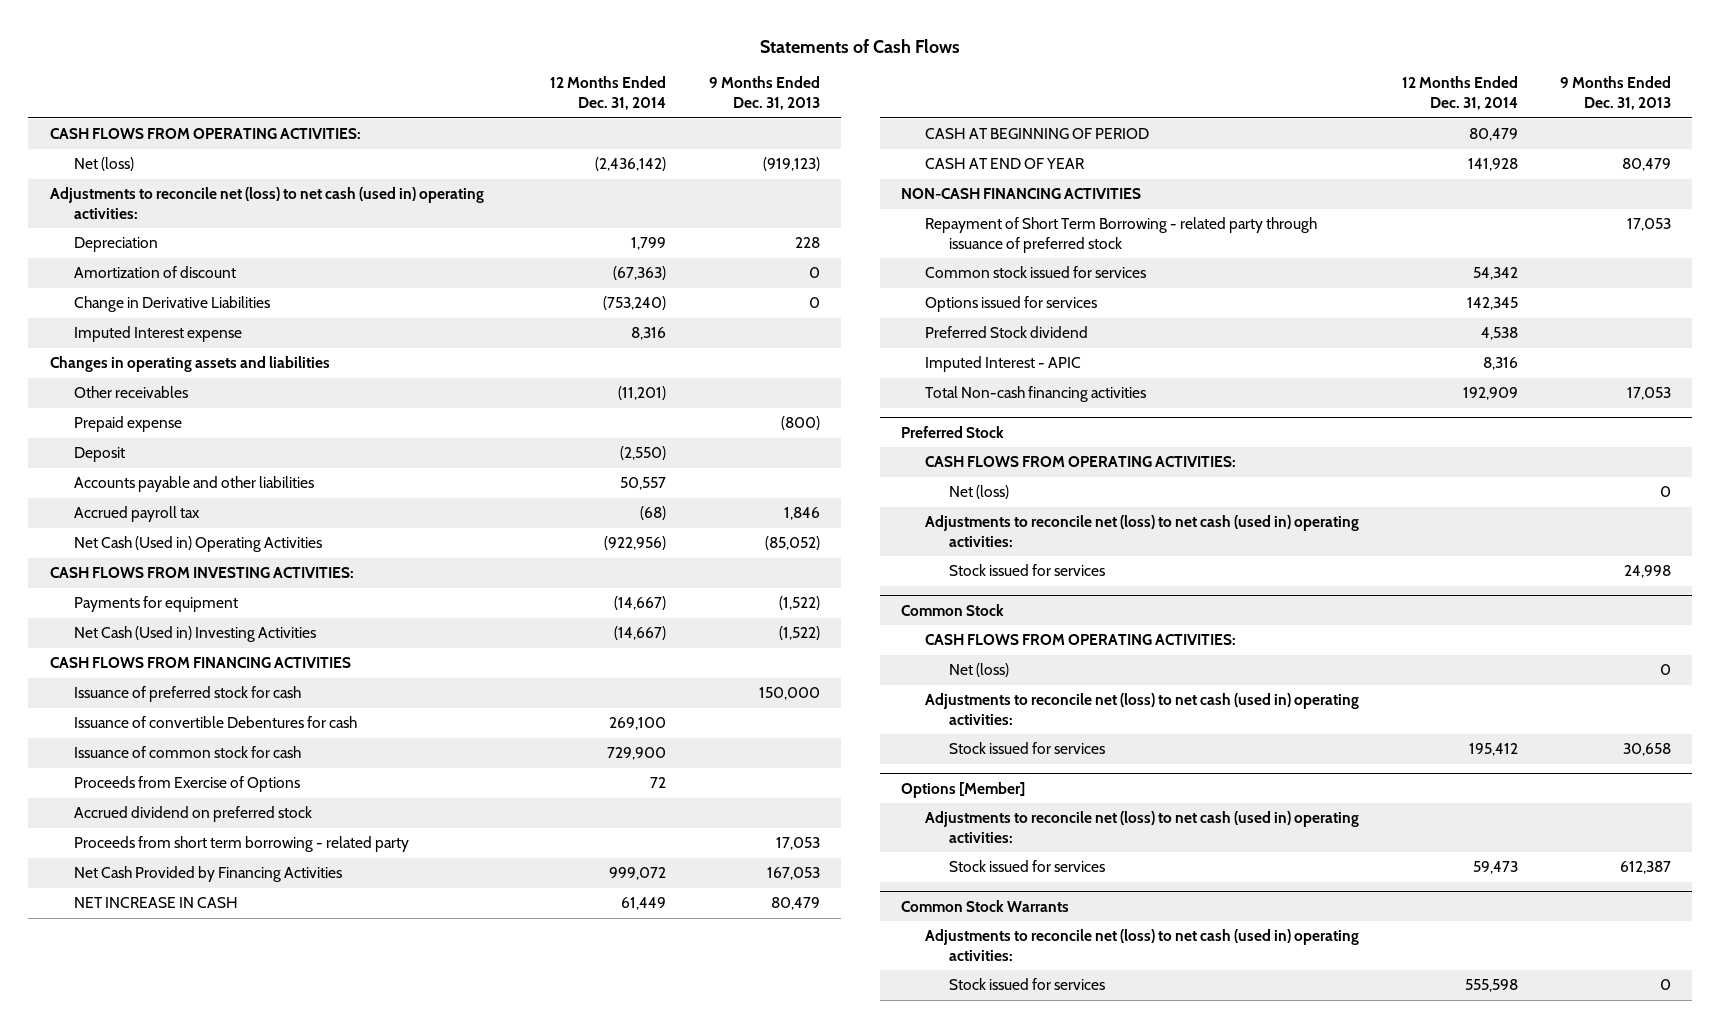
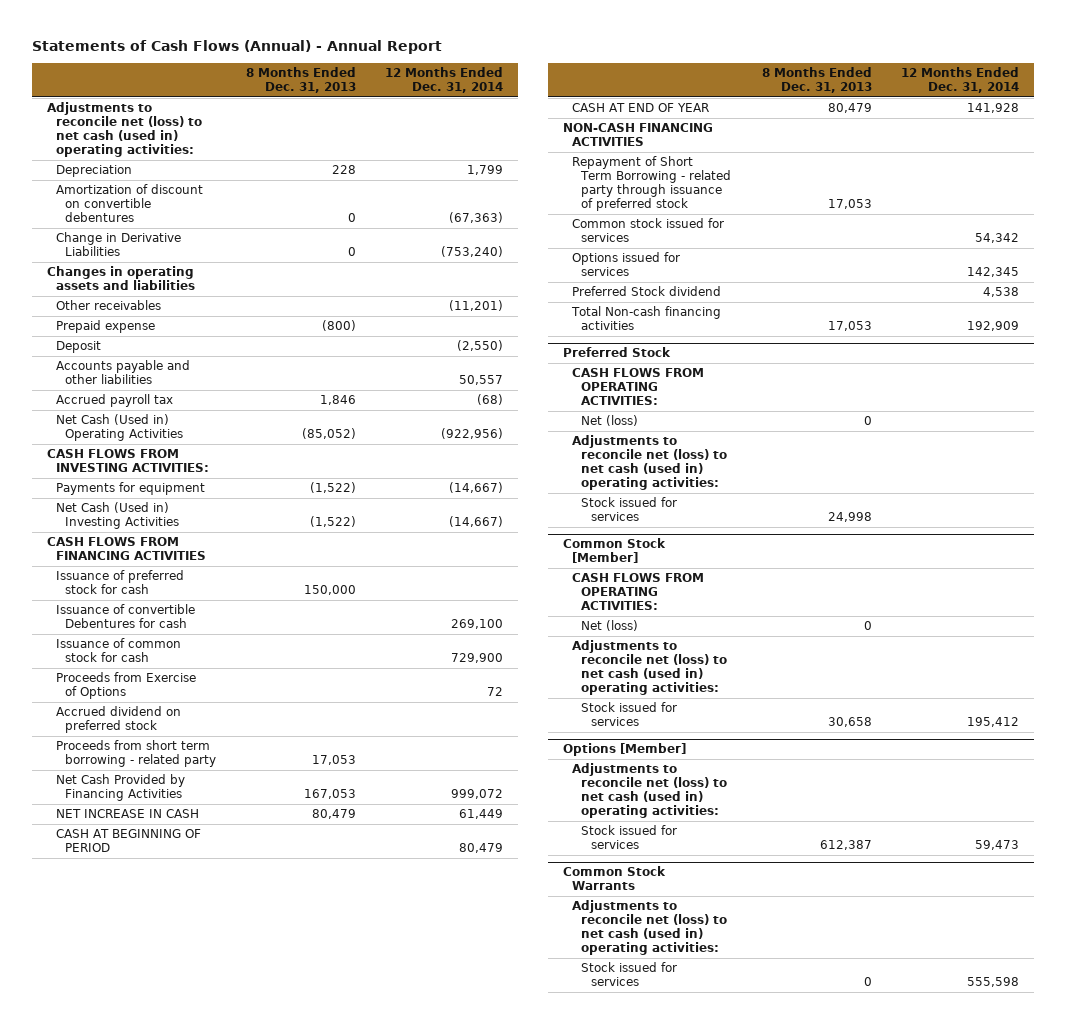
[760,38,961,53] Statements of Cash Flows -> [32,39,443,54] Statements of Cash Flows (Annual) - Annual Report
[708,76,820,111] 9 Months Ended Dec. 31, 2013 -> none
none -> [245,67,356,94] 8 Months Ended Dec. 31, 2013
[49,128,361,140] CASH FLOWS FROM OPERATING ACTIVITIES: -> none
[73,157,134,172] Net (loss) -> none
[73,266,236,279] Amortization of discount -> [56,184,204,223] Amortization of discount on convertible debentures
[73,326,242,343] Imputed Interest expense -> none
[925,356,1082,373] Imputed Interest - APIC -> none
[901,604,1005,617] Common Stock -> [562,538,666,564] Common Stock [Member]

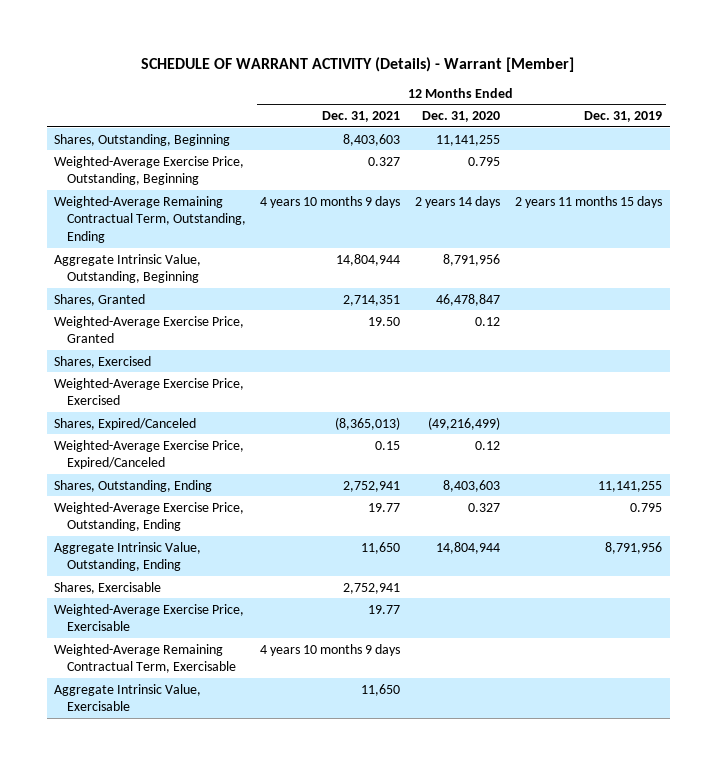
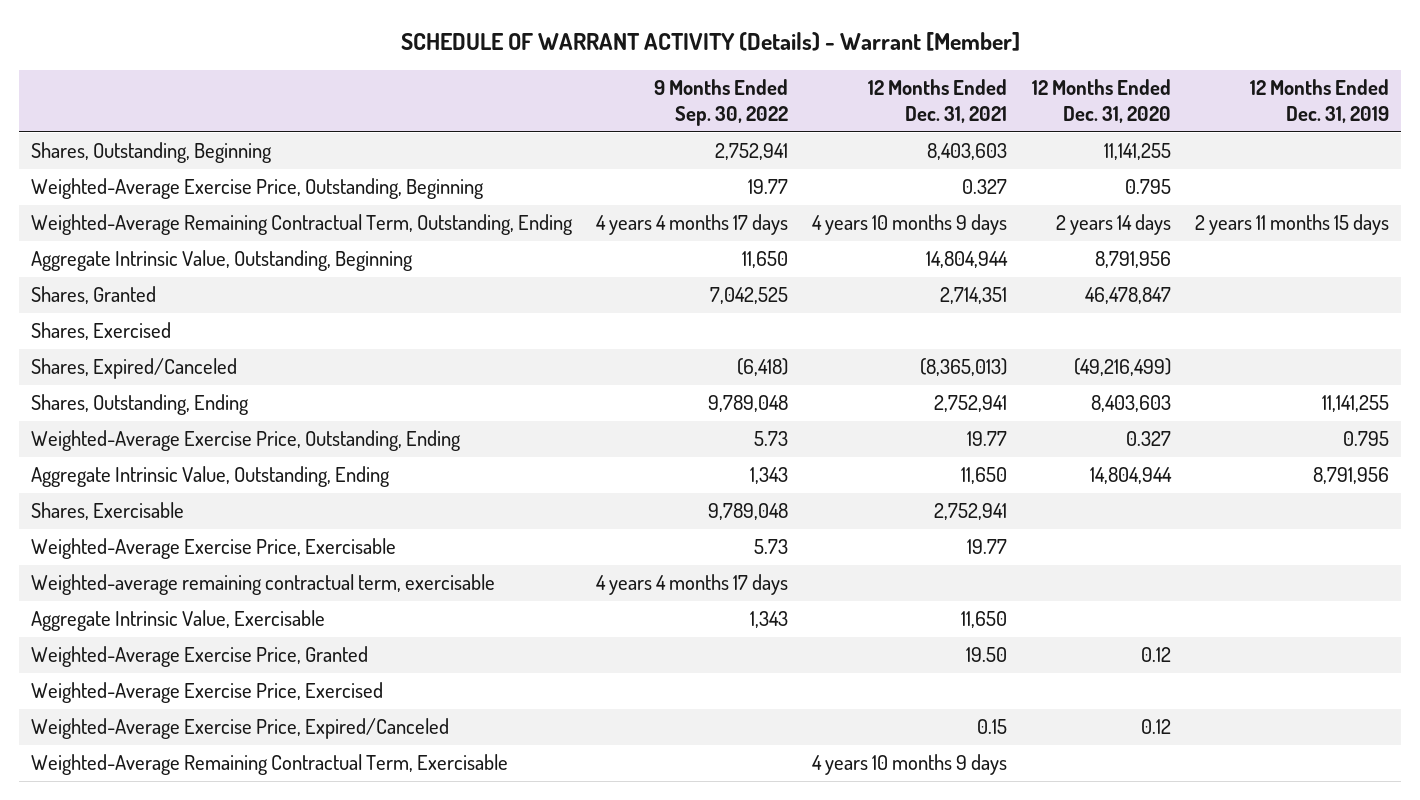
none -> [654,79,789,127] 9 Months Ended Sep. 30, 2022
none -> [30,574,495,596] Weighted-average remaining contractual term, exercisable
[54,315,245,344] Weighted-Average Exercise Price, Granted -> [30,646,368,668] Weighted-Average Exercise Price, Granted
[54,377,245,406] Weighted-Average Exercise Price, Exercised -> [30,682,383,704] Weighted-Average Exercise Price, Exercised
[54,439,245,470] Weighted-Average Exercise Price, Expired/Canceled -> [30,718,449,740] Weighted-Average Exercise Price, Expired/Canceled
[54,643,236,674] Weighted-Average Remaining Contractual Term, Exercisable -> [30,754,508,776] Weighted-Average Remaining Contractual Term, Exercisable

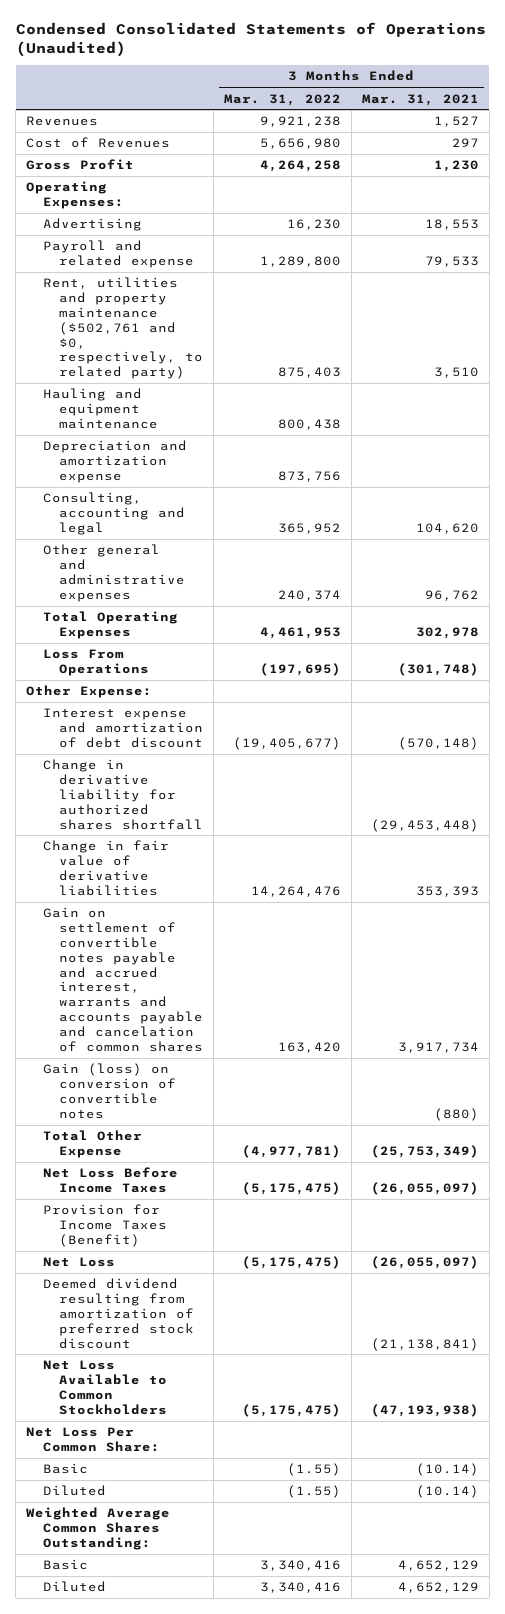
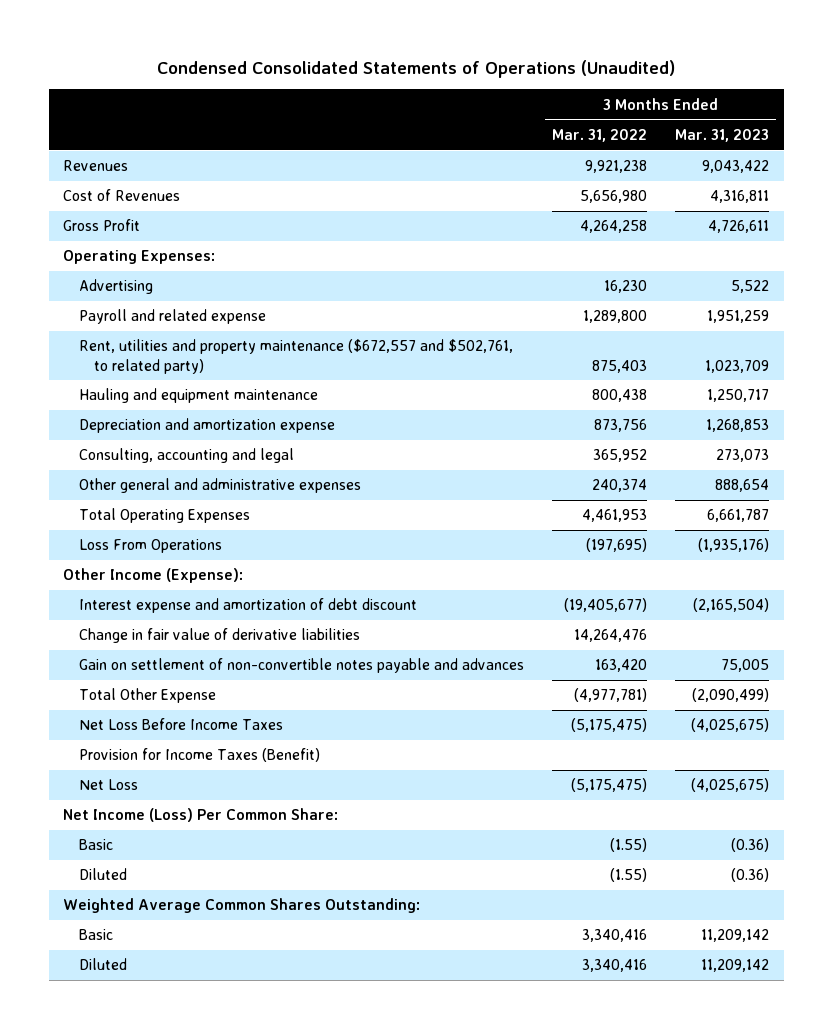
[361,93,479,106] Mar. 31, 2021 -> none
none -> [675,129,770,143] Mar. 31, 2023
[42,277,203,380] Rent, utilities and property maintenance ($502,761 and $0, respectively, to related party) -> [78,339,513,374] Rent, utilities and property maintenance ($672,557 and $502,761, to related party)
[26,685,153,699] Other Expense: -> [63,568,244,584] Other Income (Expense):
[42,759,203,830] Change in derivative liability for authorized shares shortfall -> none
[42,1063,176,1119] Gain (loss) on conversion of convertible notes -> none
[42,907,203,1052] Gain on settlement of convertible notes payable and accrued interest, warrants and accounts payable and cancelation of common shares -> [78,658,524,674] Gain on settlement of non-convertible notes payable and advances
[42,1278,194,1349] Deemed dividend resulting from amortization of preferred stock discount -> none
[42,1360,167,1415] Net Loss Available to Common Stockholders -> none
[26,1427,160,1453] Net Loss Per Common Share: -> [63,808,339,823] Net Income (Loss) Per Common Share:

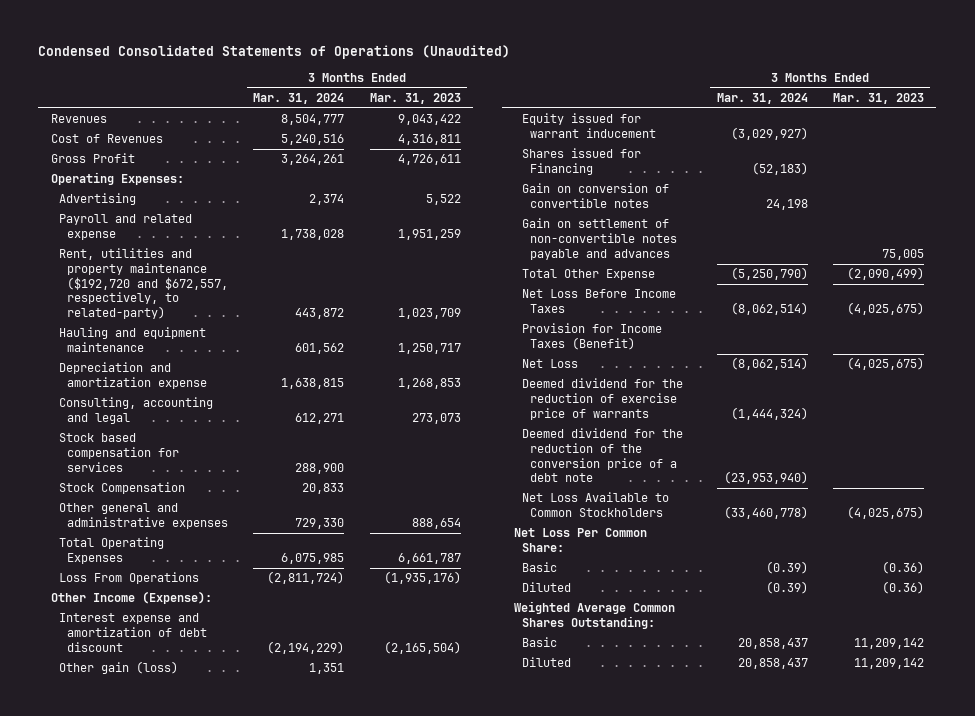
[551,129,647,143] Mar. 31, 2022 -> none
none -> [253,92,345,104] Mar. 31, 2024
[78,339,513,374] Rent, utilities and property maintenance ($672,557 and $502,761, to related party) -> [59,248,229,319] Rent, utilities and property maintenance ($192,720 and $672,557, respectively, to related-party)
none -> [59,433,180,472] Stock based compensation for services
none -> [59,482,186,495] Stock Compensation
[78,628,360,644] Change in fair value of derivative liabilities -> none
none -> [59,661,179,675] Other gain (loss)
none -> [522,113,657,138] Equity issued for warrant inducement
none -> [522,148,642,175] Shares issued for Financing
none -> [522,183,670,208] Gain on conversion of convertible notes
none -> [522,378,684,420] Deemed dividend for the reduction of exercise price of warrants
none -> [522,428,684,483] Deemed dividend for the reduction of the conversion price of a debt note
none -> [522,492,670,517] Net Loss Available to Common Stockholders
[63,808,339,823] Net Income (Loss) Per Common Share: -> [514,528,648,552] Net Loss Per Common Share:

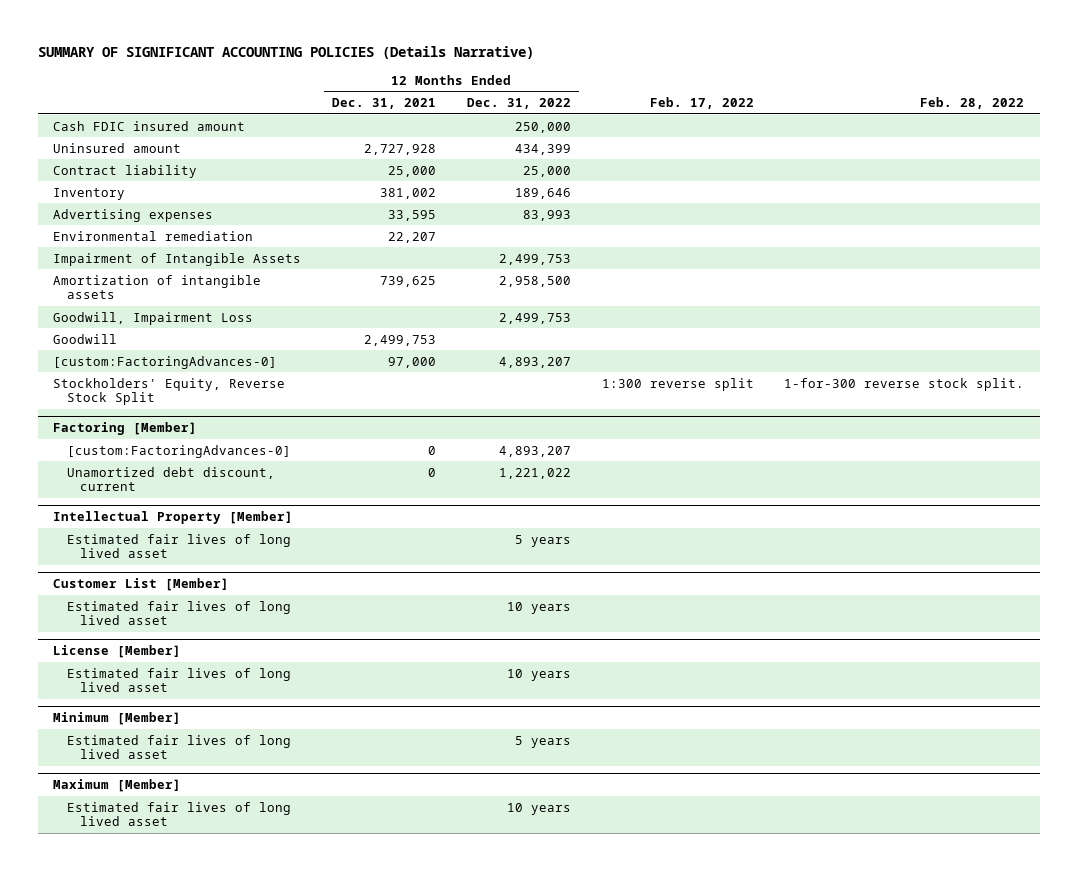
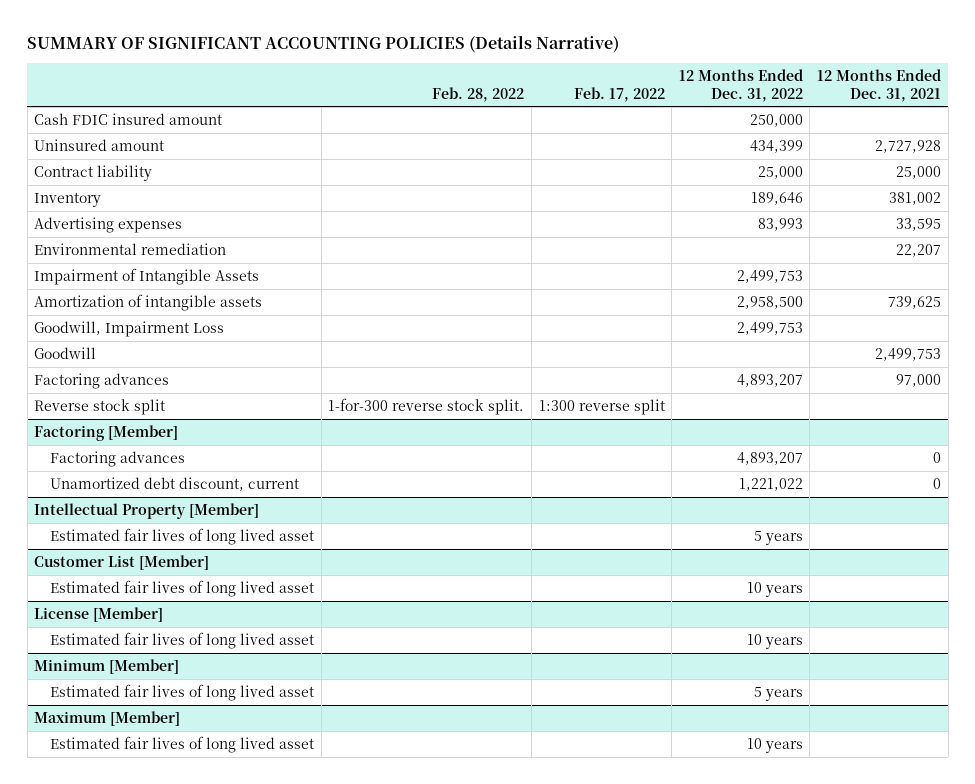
[53,355,278,369] [custom:FactoringAdvances-0] -> [34,373,170,390] Factoring advances
[53,377,286,406] Stockholders' Equity, Reverse Stock Split -> [34,399,166,416] Reverse stock split
[66,444,291,458] [custom:FactoringAdvances-0] -> [50,451,186,468] Factoring advances

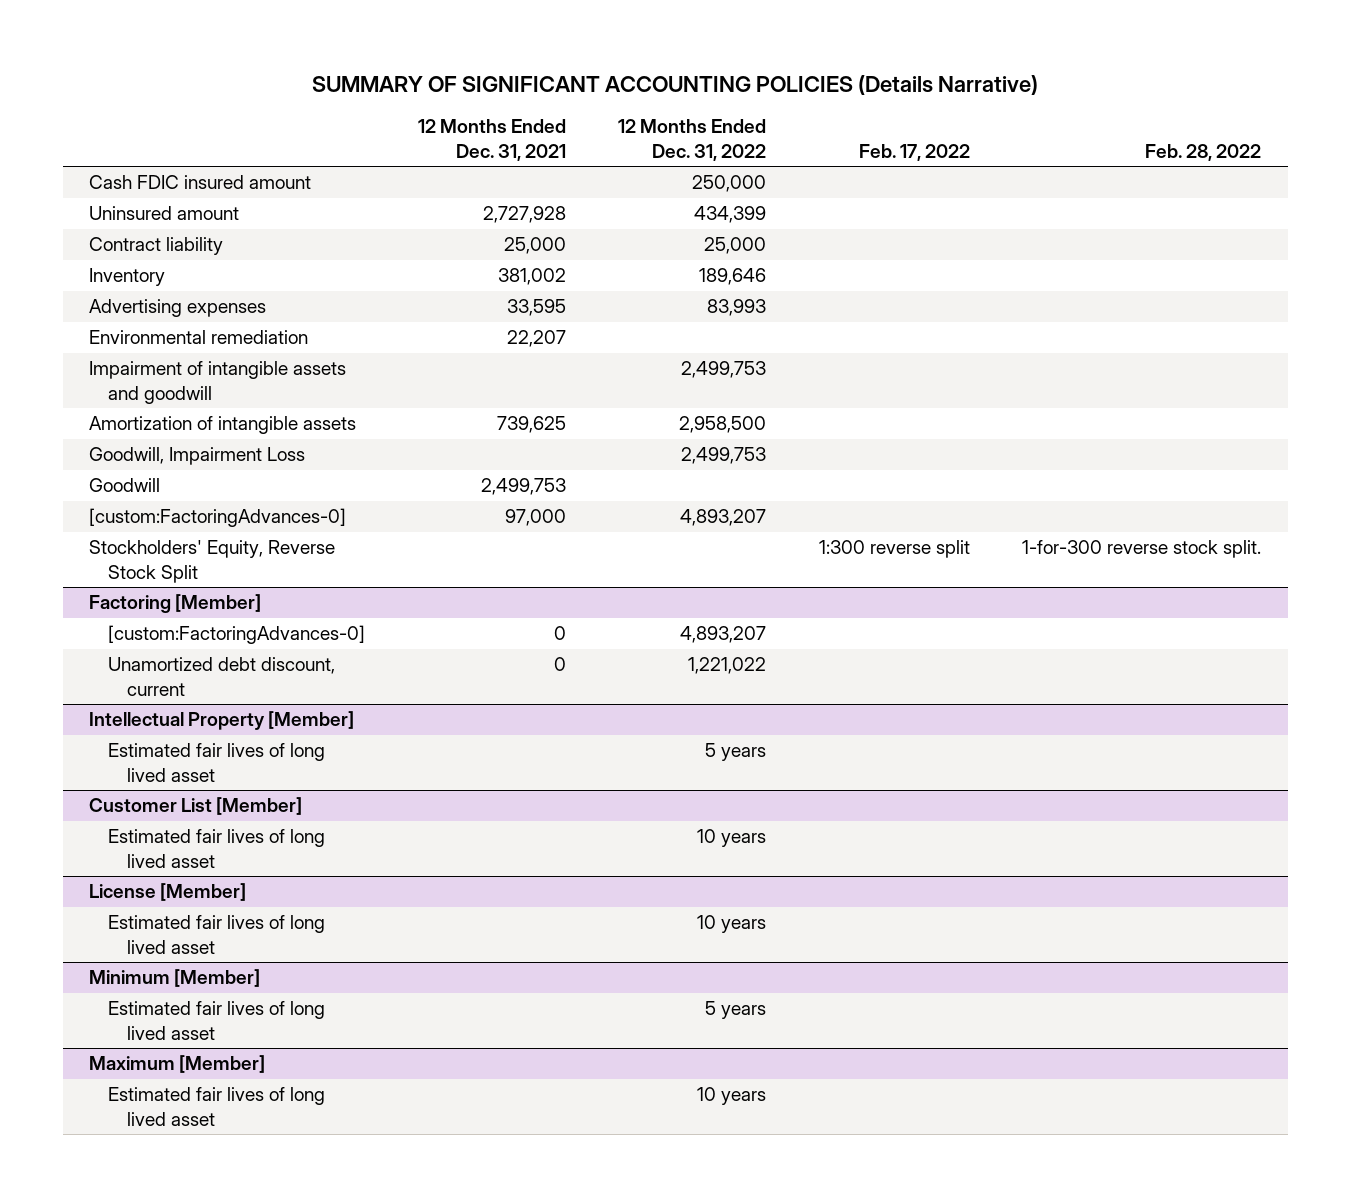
[34,268,260,286] Impairment of Intangible Assets -> [88,361,346,404] Impairment of intangible assets and goodwill
[34,373,170,390] Factoring advances -> [88,508,346,528] [custom:FactoringAdvances-0]
[34,399,166,416] Reverse stock split -> [88,540,335,583] Stockholders' Equity, Reverse Stock Split
[50,451,186,468] Factoring advances -> [107,625,365,645] [custom:FactoringAdvances-0]

